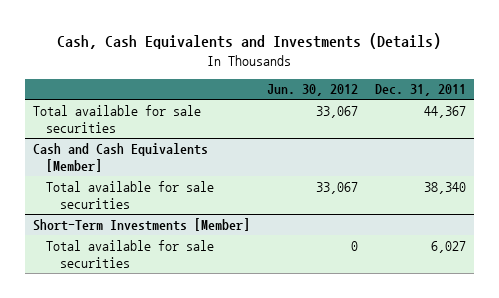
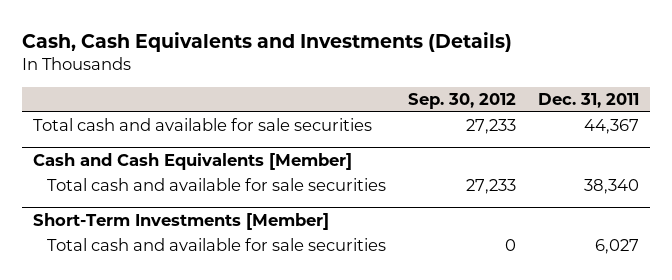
[266,84,358,97] Jun. 30, 2012 -> none
none -> [407,93,516,110] Sep. 30, 2012
[33,104,202,133] Total available for sale securities -> [33,118,373,132] Total cash and available for sale securities
[46,180,215,209] Total available for sale securities -> [47,178,387,192] Total cash and available for sale securities
[46,239,215,268] Total available for sale securities -> [47,238,387,252] Total cash and available for sale securities

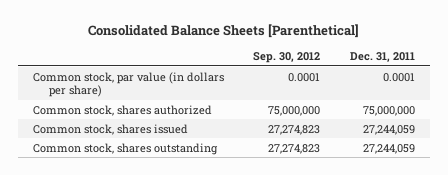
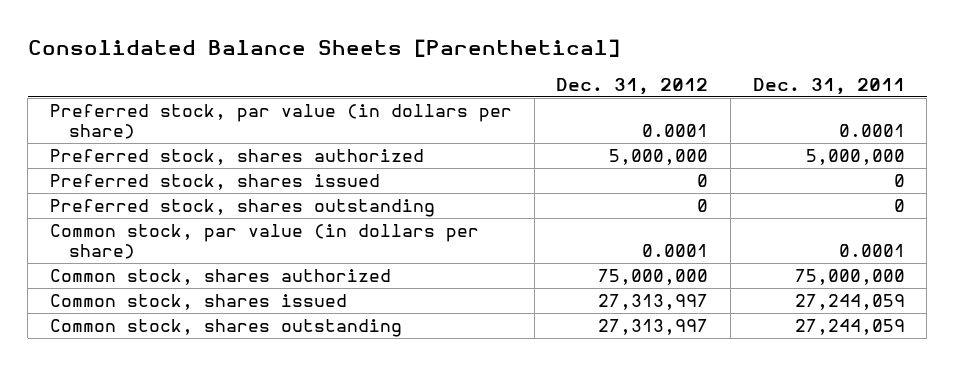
[253,52,321,64] Sep. 30, 2012 -> none
none -> [556,78,709,96] Dec. 31, 2012
none -> [49,103,512,140] Preferred stock, par value (in dollars per share)
none -> [49,148,424,165] Preferred stock, shares authorized
none -> [49,173,380,190] Preferred stock, shares issued
none -> [49,198,435,217] Preferred stock, shares outstanding

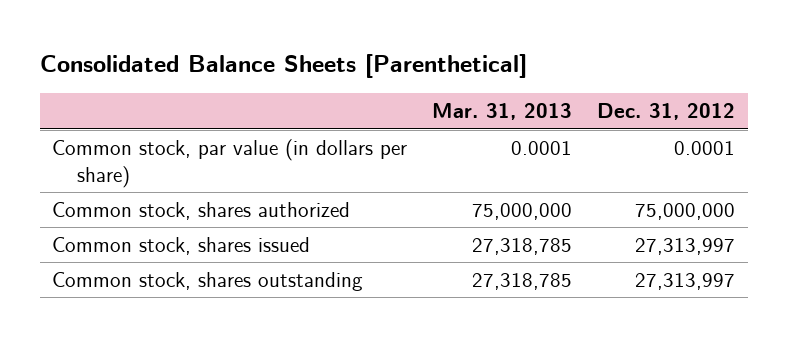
[752,78,905,96] Dec. 31, 2011 -> none
none -> [432,103,573,121] Mar. 31, 2013
[49,103,512,140] Preferred stock, par value (in dollars per share) -> none
[49,148,424,165] Preferred stock, shares authorized -> none
[49,173,380,190] Preferred stock, shares issued -> none
[49,198,435,217] Preferred stock, shares outstanding -> none

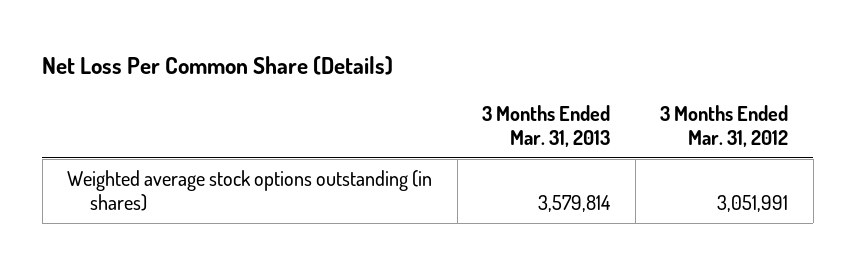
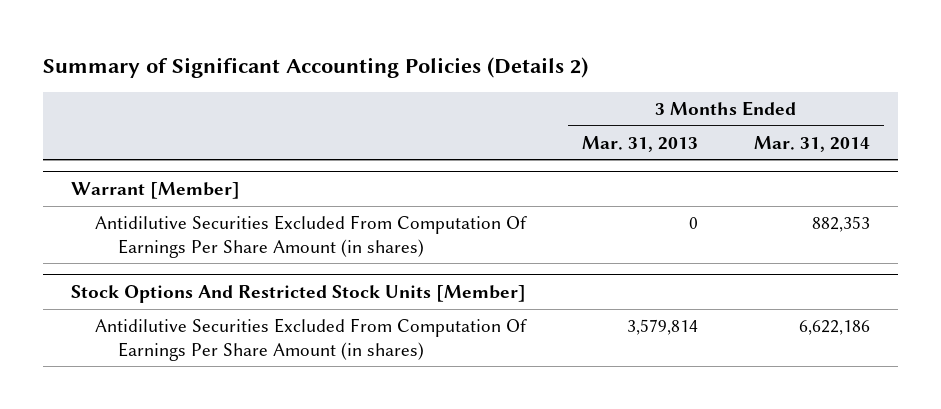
[42,55,394,75] Net Loss Per Common Share (Details) -> [43,56,589,78] Summary of Significant Accounting Policies (Details 2)
[660,104,789,148] 3 Months Ended Mar. 31, 2012 -> none
none -> [753,135,870,152] Mar. 31, 2014
none -> [71,181,241,199] Warrant [Member]
none -> [94,215,527,258] Antidilutive Securities Excluded From Computation Of Earnings Per Share Amount (in shares)
none -> [71,284,527,303] Stock Options And Restricted Stock Units [Member]
[67,170,433,212] Weighted average stock options outstanding (in shares) -> [94,318,527,361] Antidilutive Securities Excluded From Computation Of Earnings Per Share Amount (in shares)

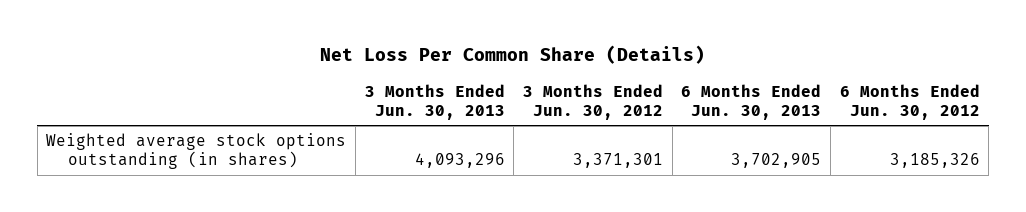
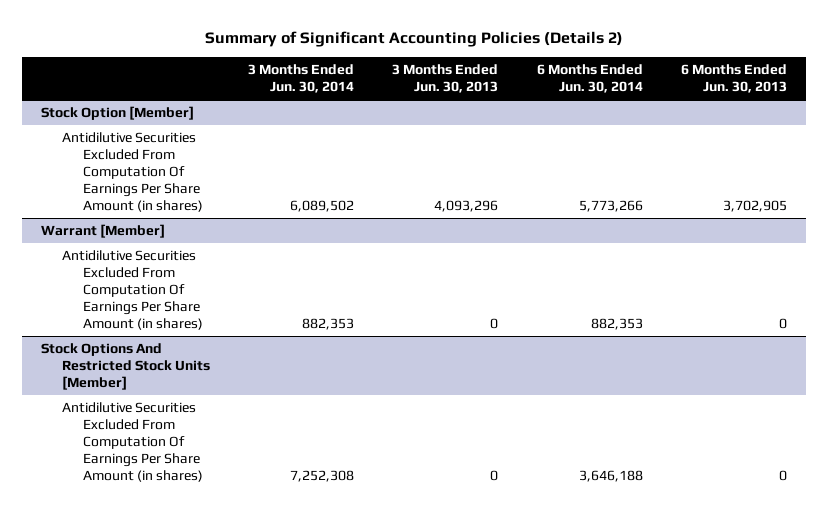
[319,45,705,65] Net Loss Per Common Share (Details) -> [204,31,623,48] Summary of Significant Accounting Policies (Details 2)
[522,83,663,120] 3 Months Ended Jun. 30, 2012 -> none
[839,83,980,120] 6 Months Ended Jun. 30, 2012 -> none
none -> [248,64,355,94] 3 Months Ended Jun. 30, 2014
none -> [536,64,643,94] 6 Months Ended Jun. 30, 2014
none -> [40,106,194,121] Stock Option [Member]
[46,133,347,170] Weighted average stock options outstanding (in shares) -> [62,132,204,213] Antidilutive Securities Excluded From Computation Of Earnings Per Share Amount (in shares)
none -> [40,224,165,239] Warrant [Member]
none -> [62,250,204,331] Antidilutive Securities Excluded From Computation Of Earnings Per Share Amount (in shares)
none -> [40,343,211,391] Stock Options And Restricted Stock Units [Member]
none -> [62,402,204,483] Antidilutive Securities Excluded From Computation Of Earnings Per Share Amount (in shares)

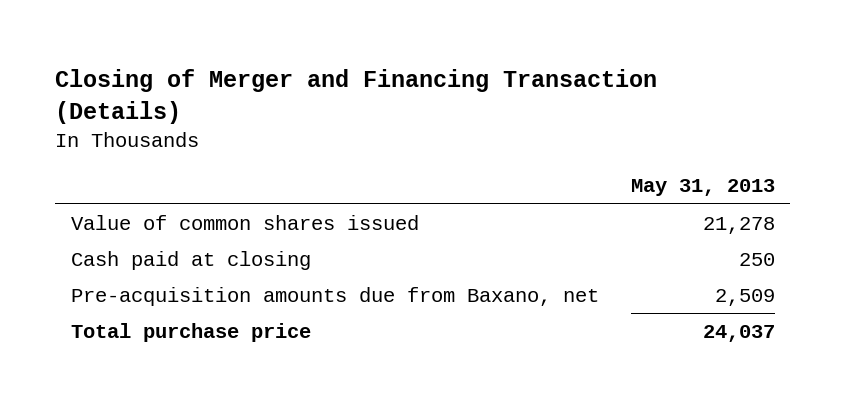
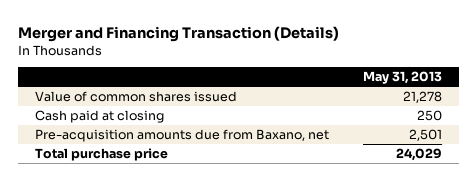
[55,69,658,125] Closing of Merger and Financing Transaction (Details) -> [17,25,339,42] Merger and Financing Transaction (Details)
[714,288,775,306] 2,509 -> [408,129,442,142] 2,501
[702,324,775,342] 24,037 -> [395,148,442,162] 24,029

